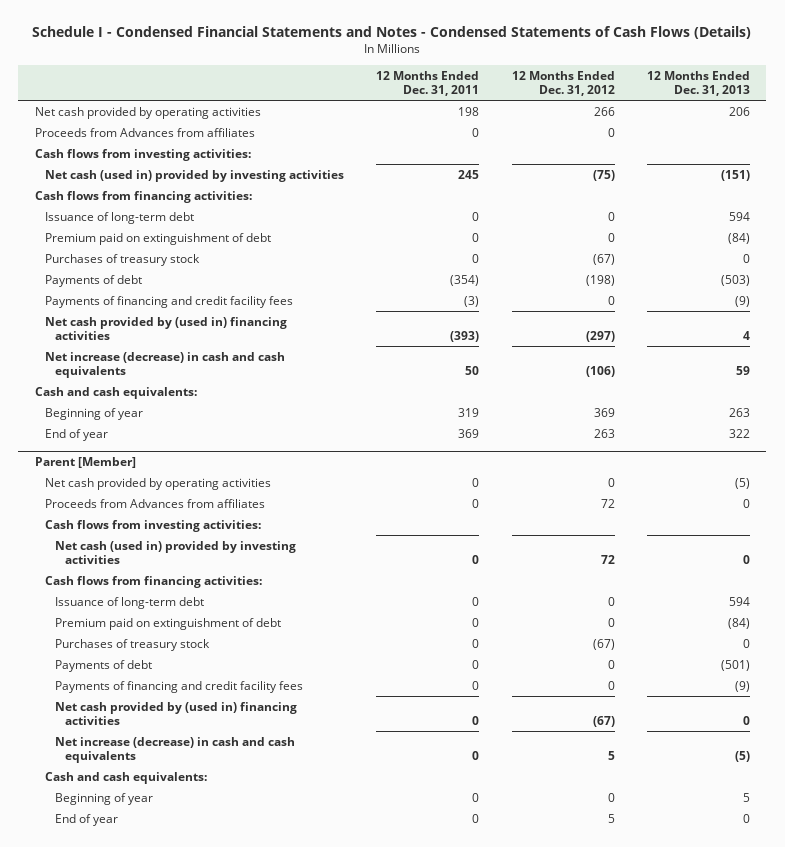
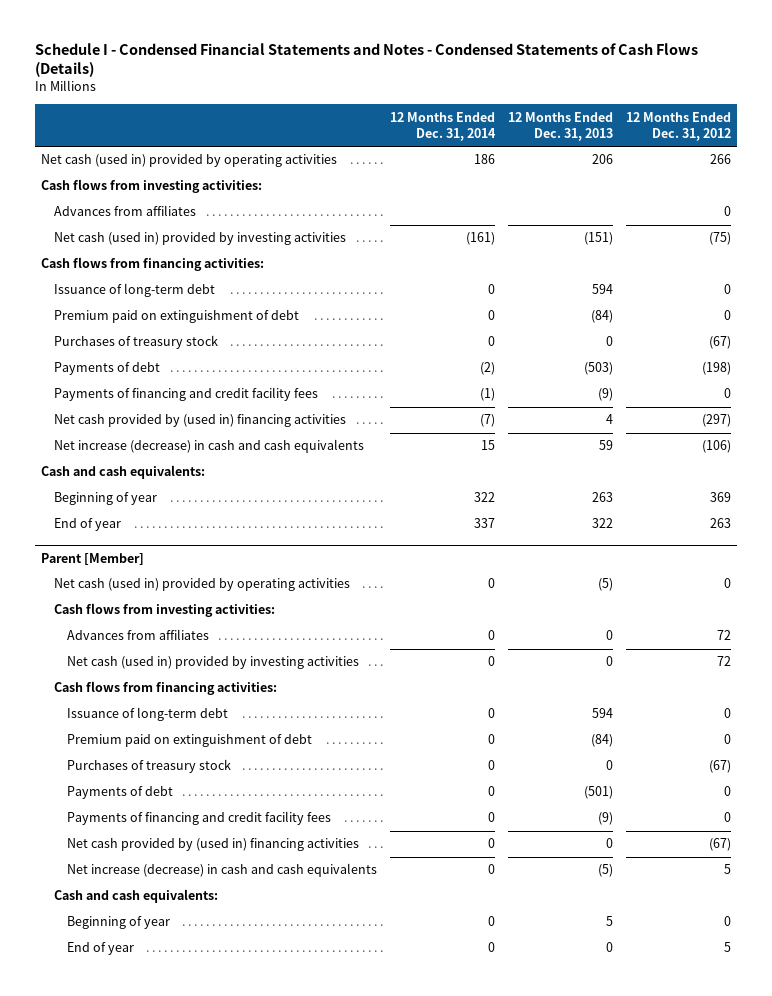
[376,71,480,97] 12 Months Ended Dec. 31, 2011 -> none
none -> [389,111,496,142] 12 Months Ended Dec. 31, 2014
[34,127,255,137] Proceeds from Advances from affiliates -> none
[34,106,261,119] Net cash provided by operating activities -> [41,154,338,168] Net cash (used in) provided by operating activities
none -> [54,205,197,217] Advances from affiliates
[44,498,265,508] Proceeds from Advances from affiliates -> none
[44,477,271,490] Net cash provided by operating activities -> [54,578,351,592] Net cash (used in) provided by operating activities
none -> [66,629,209,641] Advances from affiliates

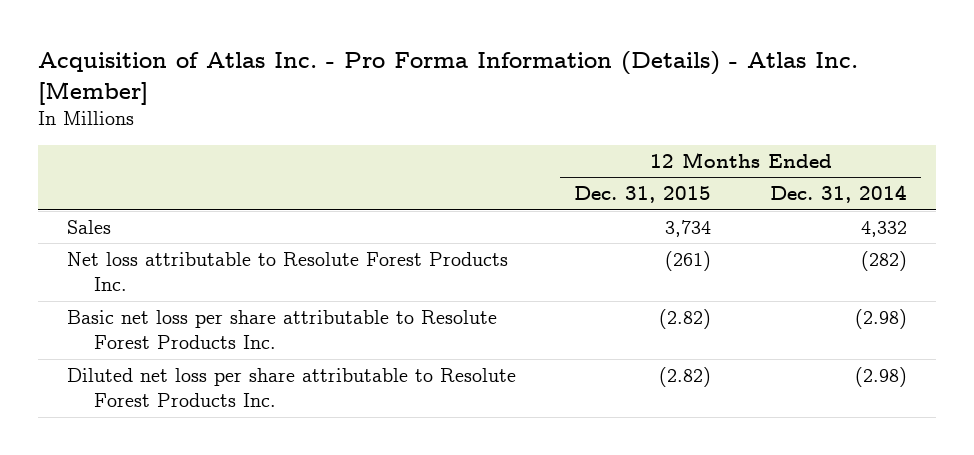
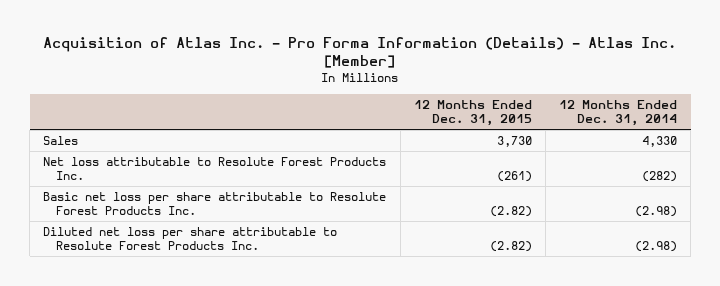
[665,219,712,237] 3,734 -> [496,136,532,148] 3,730
[860,220,907,237] 4,332 -> [642,136,678,148] 4,330

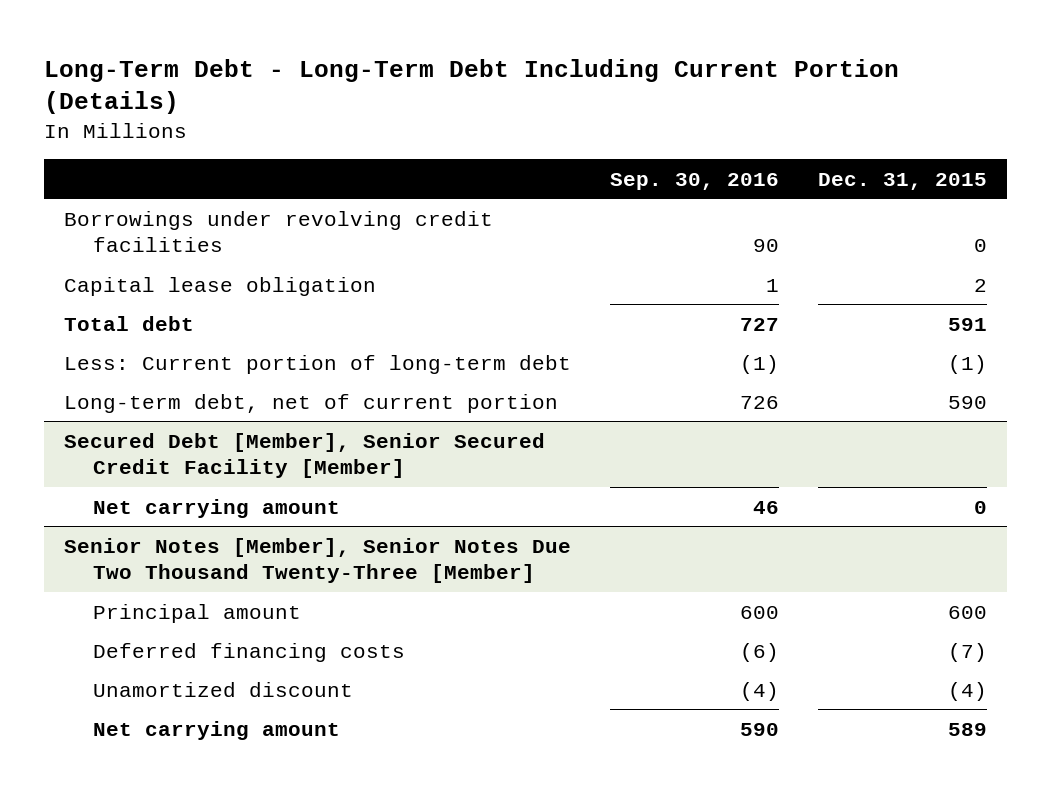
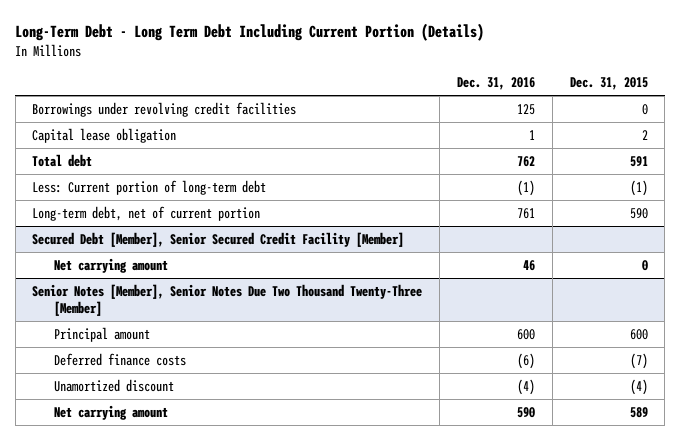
[43,58,899,115] Long-Term Debt - Long-Term Debt Including Current Portion (Details) -> [15,22,485,41] Long-Term Debt - Long Term Debt Including Current Portion (Details)
[609,172,779,190] Sep. 30, 2016 -> none
none -> [457,77,536,91] Dec. 31, 2016
[93,642,406,662] Deferred financing costs -> [53,352,186,366] Deferred finance costs

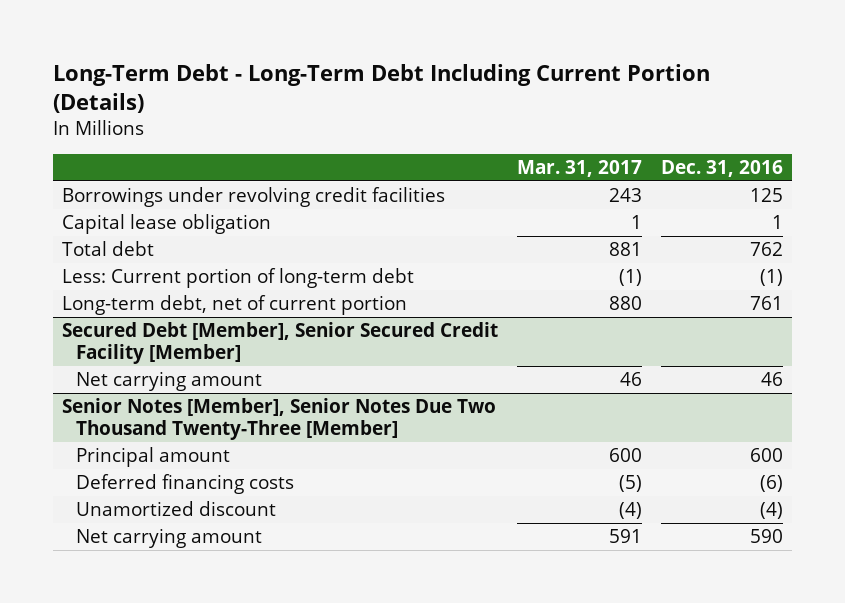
[15,22,485,41] Long-Term Debt - Long Term Debt Including Current Portion (Details) -> [52,64,710,114] Long-Term Debt - Long-Term Debt Including Current Portion (Details)
[569,77,648,91] Dec. 31, 2015 -> none
none -> [516,160,642,178] Mar. 31, 2017
[53,352,186,366] Deferred finance costs -> [76,474,295,495] Deferred financing costs

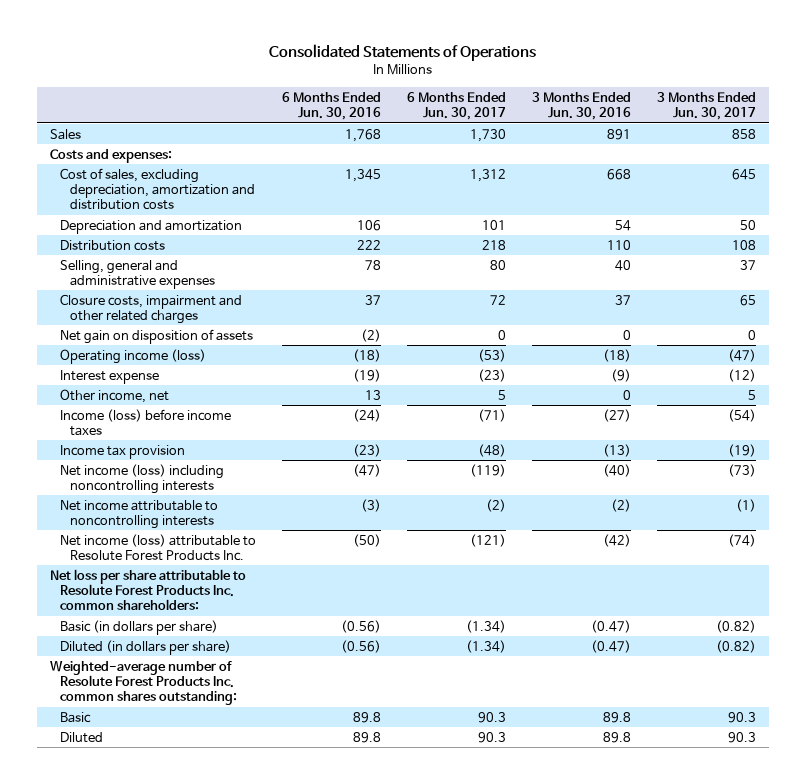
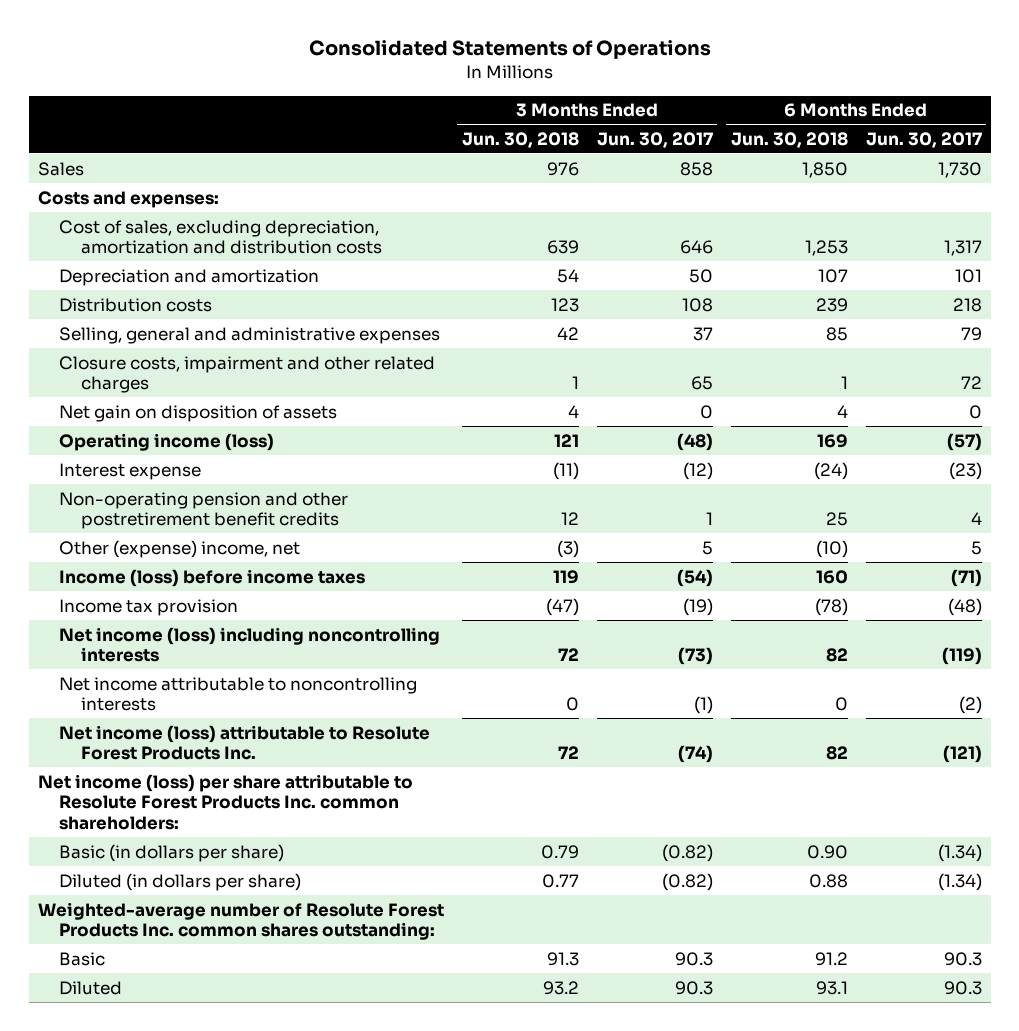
[281,92,381,121] 6 Months Ended Jun. 30, 2016 -> none
[531,92,631,121] 3 Months Ended Jun. 30, 2016 -> none
none -> [461,131,579,148] Jun. 30, 2018
none -> [730,131,848,148] Jun. 30, 2018
[469,168,506,182] 1,312 -> [943,240,982,257] 1,317
[731,168,756,180] 645 -> [679,240,713,255] 646
[489,259,506,270] 80 -> [960,326,982,341] 79
[477,348,506,362] (53) -> [946,432,982,451] (57)
[727,348,756,362] (47) -> [676,432,713,451] (48)
none -> [59,491,349,530] Non-operating pension and other postretirement benefit credits
[59,388,169,403] Other income, net -> [59,539,301,558] Other (expense) income, net
[49,568,246,611] Net loss per share attributable to Resolute Forest Products Inc. common shareholders: -> [37,773,413,831] Net income (loss) per share attributable to Resolute Forest Products Inc. common shareholders:

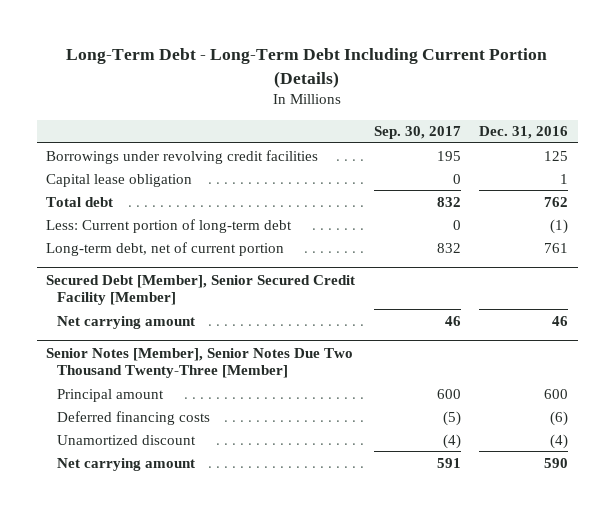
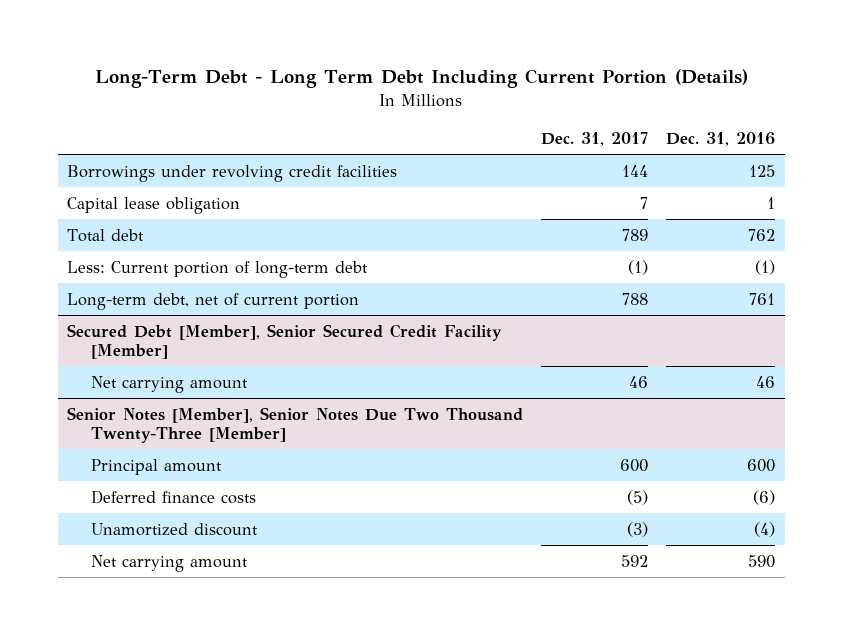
[66,48,548,88] Long-Term Debt - Long-Term Debt Including Current Portion (Details) -> [95,69,749,89] Long-Term Debt - Long Term Debt Including Current Portion (Details)
[373,126,461,140] Sep. 30, 2017 -> none
none -> [541,132,649,147] Dec. 31, 2017
[56,410,210,425] Deferred financing costs -> [90,489,256,504] Deferred finance costs

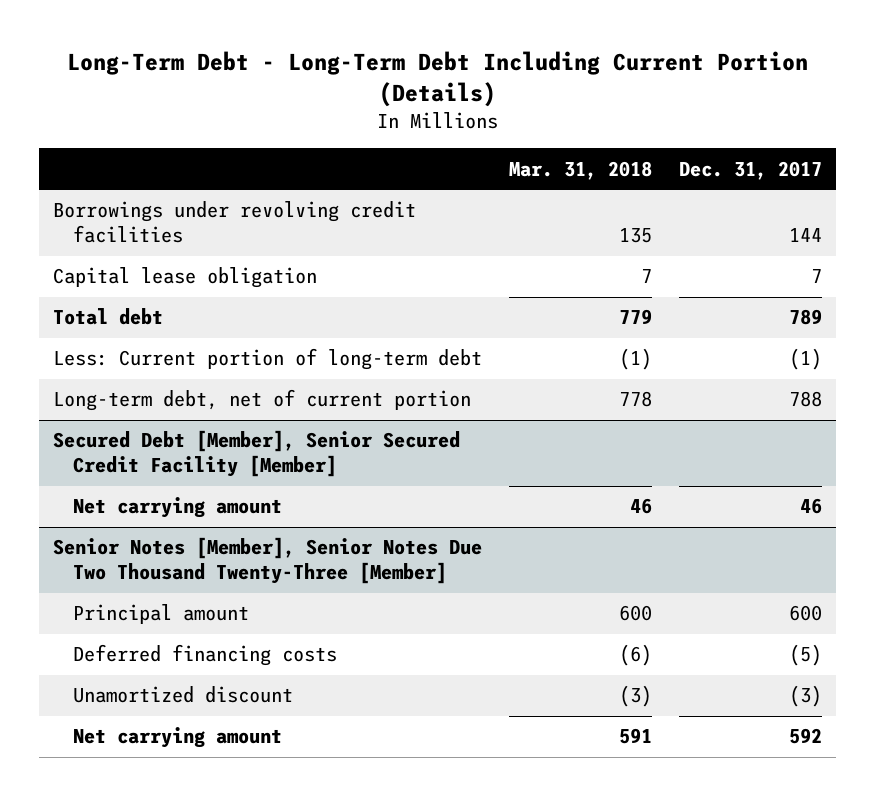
[95,69,749,89] Long-Term Debt - Long Term Debt Including Current Portion (Details) -> [66,51,808,108] Long-Term Debt - Long-Term Debt Including Current Portion (Details)
[666,132,776,147] Dec. 31, 2016 -> none
none -> [509,160,653,180] Mar. 31, 2018
[90,489,256,504] Deferred finance costs -> [72,644,337,667] Deferred financing costs

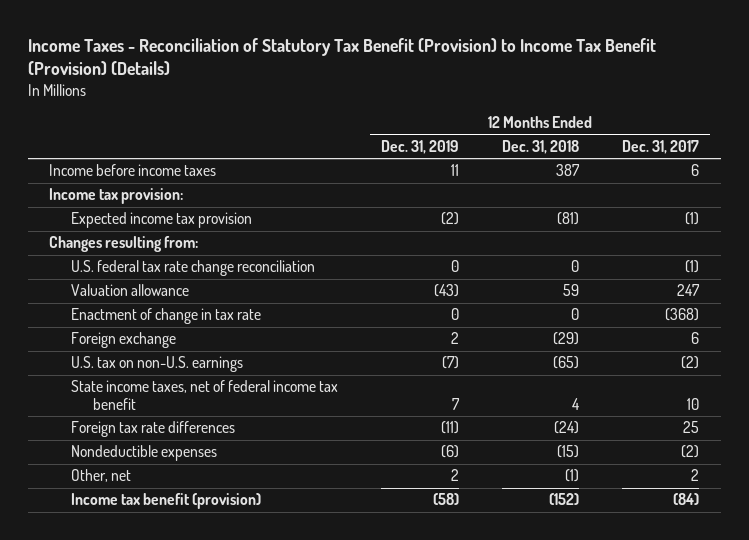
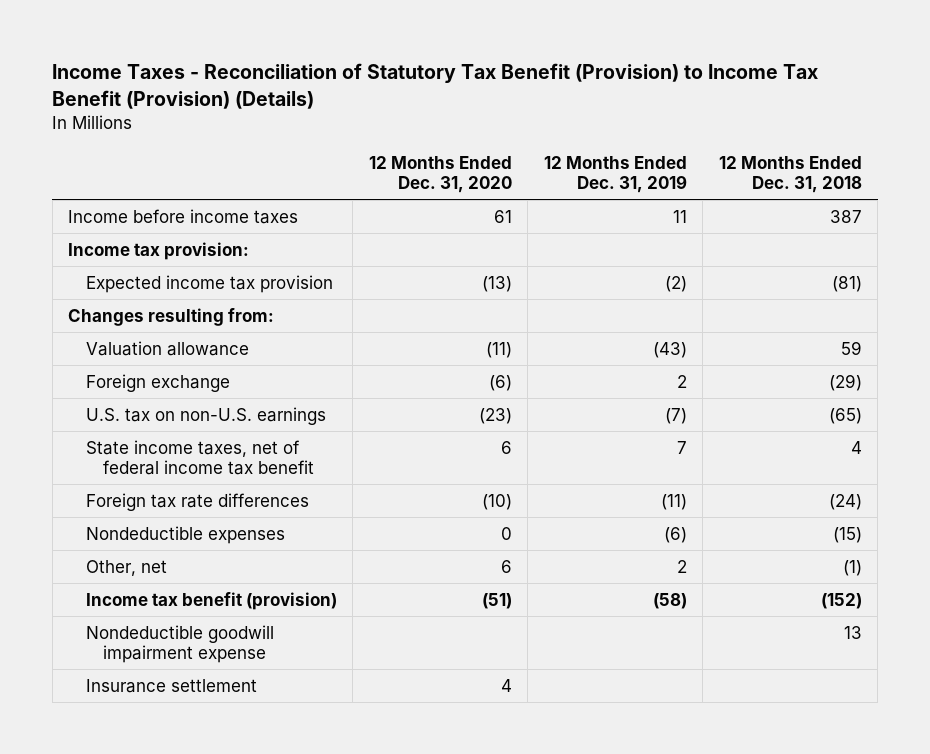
[622,139,700,154] Dec. 31, 2017 -> none
none -> [368,155,512,193] 12 Months Ended Dec. 31, 2020
[70,260,315,277] U.S. federal tax rate change reconciliation -> none
[70,308,261,325] Enactment of change in tax rate -> none
none -> [85,625,274,663] Nondeductible goodwill impairment expense
none -> [85,679,257,694] Insurance settlement

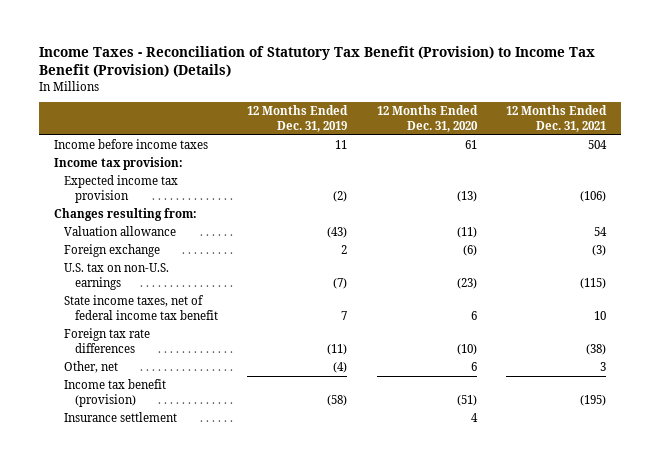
[718,155,862,193] 12 Months Ended Dec. 31, 2018 -> none
none -> [506,105,608,132] 12 Months Ended Dec. 31, 2021
[85,526,285,545] Nondeductible expenses -> none
[676,560,687,574] 2 -> [333,362,348,374] (4)
[85,625,274,663] Nondeductible goodwill impairment expense -> none

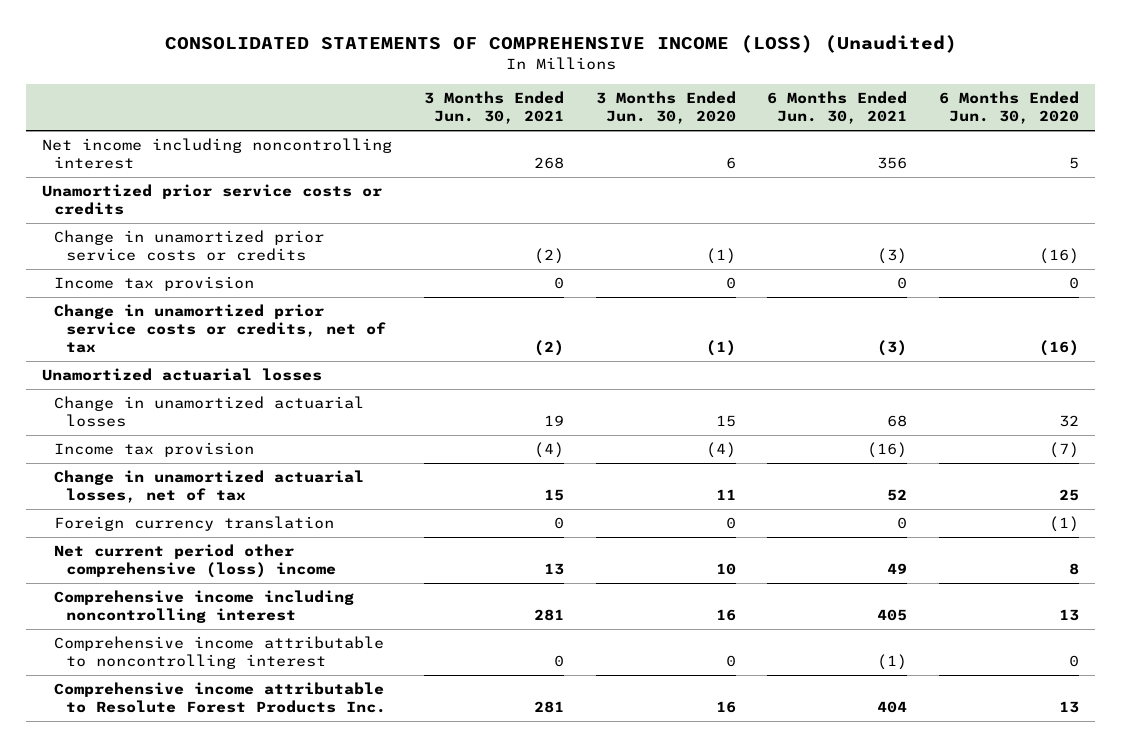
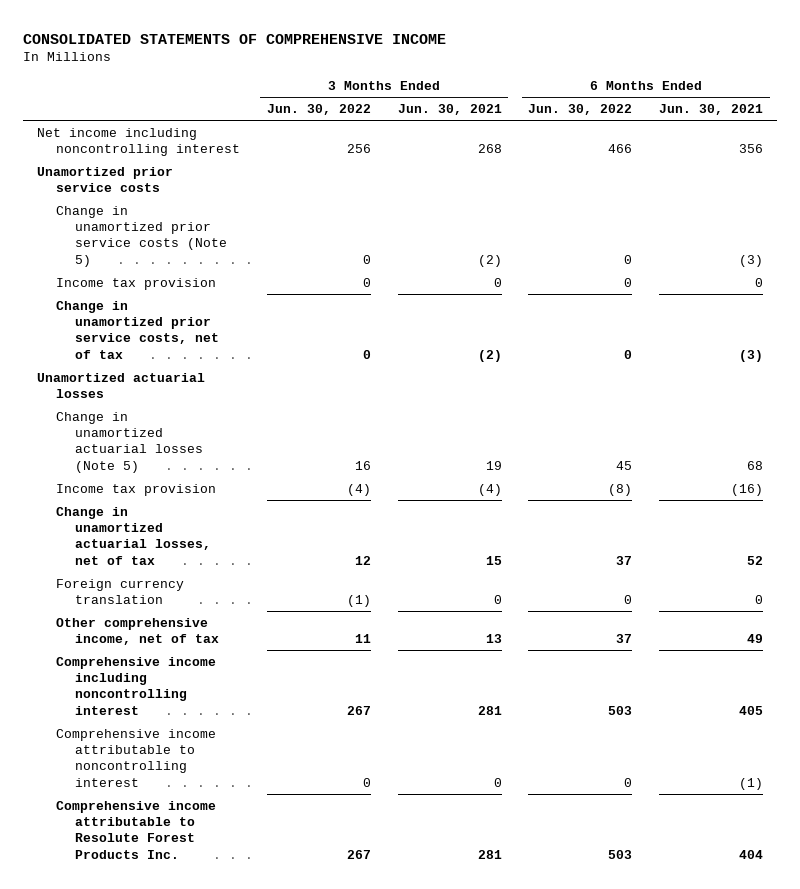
[164,35,957,54] CONSOLIDATED STATEMENTS OF COMPREHENSIVE INCOME (LOSS) (Unaudited) -> [23,33,447,44] CONSOLIDATED STATEMENTS OF COMPREHENSIVE INCOME
[595,91,736,125] 3 Months Ended Jun. 30, 2020 -> none
[938,91,1079,125] 6 Months Ended Jun. 30, 2020 -> none
none -> [266,104,371,116] Jun. 30, 2022
none -> [528,104,633,116] Jun. 30, 2022
[42,184,383,216] Unamortized prior service costs or credits -> [36,166,173,193] Unamortized prior service costs
[54,230,325,262] Change in unamortized prior service costs or credits -> [55,205,227,267] Change in unamortized prior service costs (Note 5)
[54,304,387,353] Change in unamortized prior service costs or credits, net of tax -> [55,300,219,359] Change in unamortized prior service costs, net of tax
[54,396,365,428] Change in unamortized actuarial losses -> [55,411,203,473] Change in unamortized actuarial losses (Note 5)
[54,544,337,579] Net current period other comprehensive (loss) income -> [55,617,219,646] Other comprehensive income, net of tax

